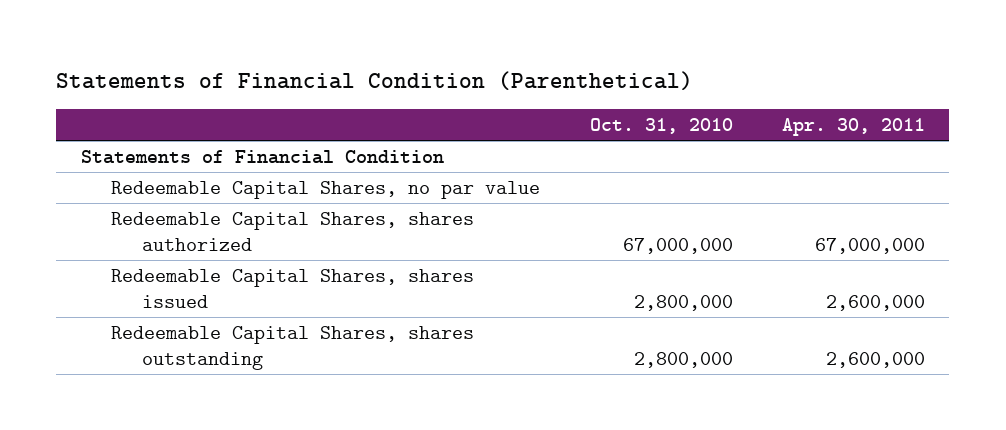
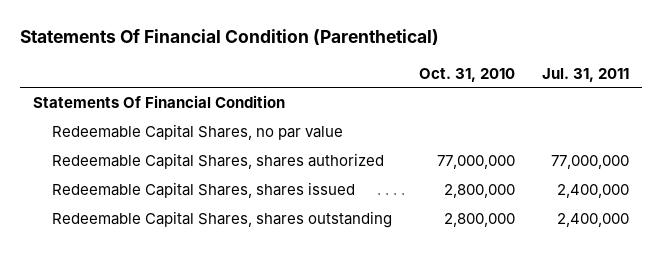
[56,71,694,91] Statements of Financial Condition (Parenthetical) -> [19,29,439,46] Statements Of Financial Condition (Parenthetical)
[781,118,925,137] Apr. 30, 2011 -> none
none -> [541,67,629,82] Jul. 31, 2011
[81,149,445,164] Statements of Financial Condition -> [33,94,286,108] Statements Of Financial Condition
[622,237,733,254] 67,000,000 -> [436,154,515,169] 77,000,000

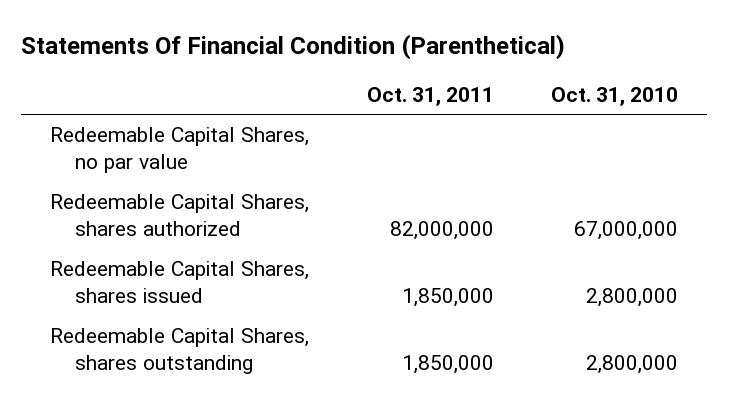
[541,67,629,82] Jul. 31, 2011 -> none
none -> [366,86,494,106] Oct. 31, 2011
[33,94,286,108] Statements Of Financial Condition -> none
[436,154,515,169] 77,000,000 -> [574,221,679,241] 67,000,000

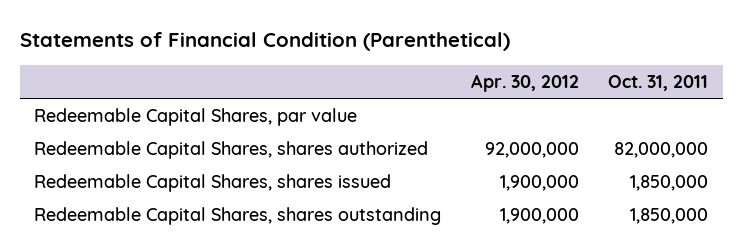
[21,33,566,60] Statements Of Financial Condition (Parenthetical) -> [19,32,510,52] Statements of Financial Condition (Parenthetical)
[551,86,679,106] Oct. 31, 2010 -> none
none -> [470,74,579,93] Apr. 30, 2012
[50,127,310,174] Redeemable Capital Shares, no par value -> [34,107,358,126] Redeemable Capital Shares, par value

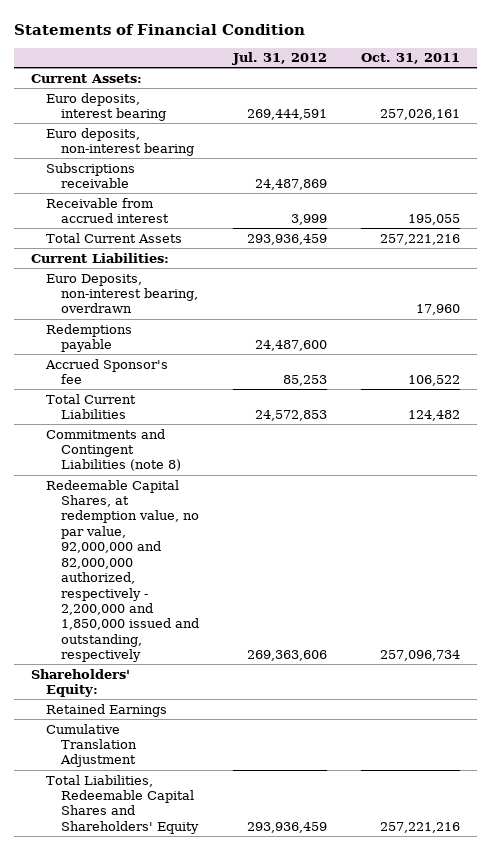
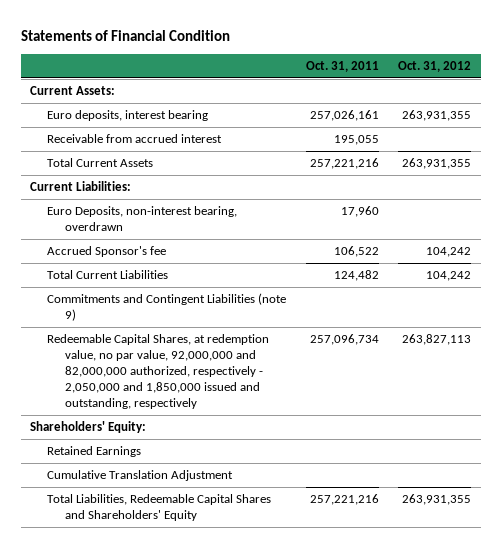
[232,52,328,66] Jul. 31, 2012 -> none
none -> [397,61,471,73] Oct. 31, 2012
[46,127,195,157] Euro deposits, non-interest bearing -> none
[46,162,136,189] Subscriptions receivable -> none
[46,323,133,353] Redemptions payable -> none
[46,428,182,472] Commitments and Contingent Liabilities (note 8) -> [47,293,287,322] Commitments and Contingent Liabilities (note 9)
[46,479,200,663] Redeemable Capital Shares, at redemption value, no par value, 92,000,000 and 82,000,000 authorized, respectively - 2,200,000 and 1,850,000 issued and outstanding, respectively -> [47,334,270,410] Redeemable Capital Shares, at redemption value, no par value, 92,000,000 and 82,000,000 authorized, respectively - 2,050,000 and 1,850,000 issued and outstanding, respectively

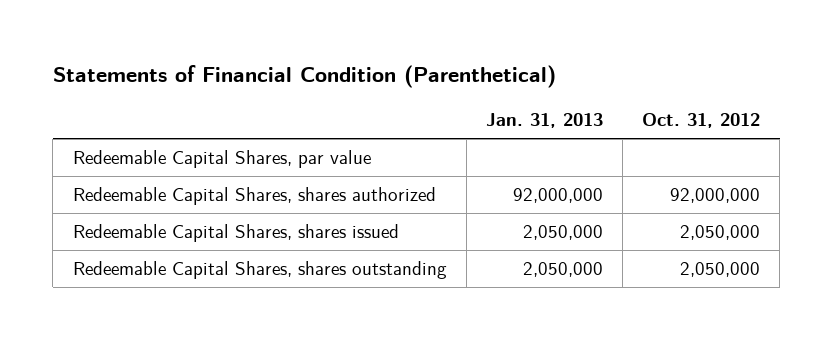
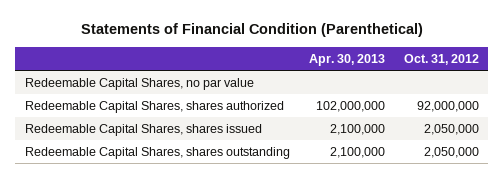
[485,113,603,129] Jan. 31, 2013 -> none
none -> [308,53,385,66] Apr. 30, 2013
[72,150,371,169] Redeemable Capital Shares, par value -> [24,78,254,91] Redeemable Capital Shares, no par value

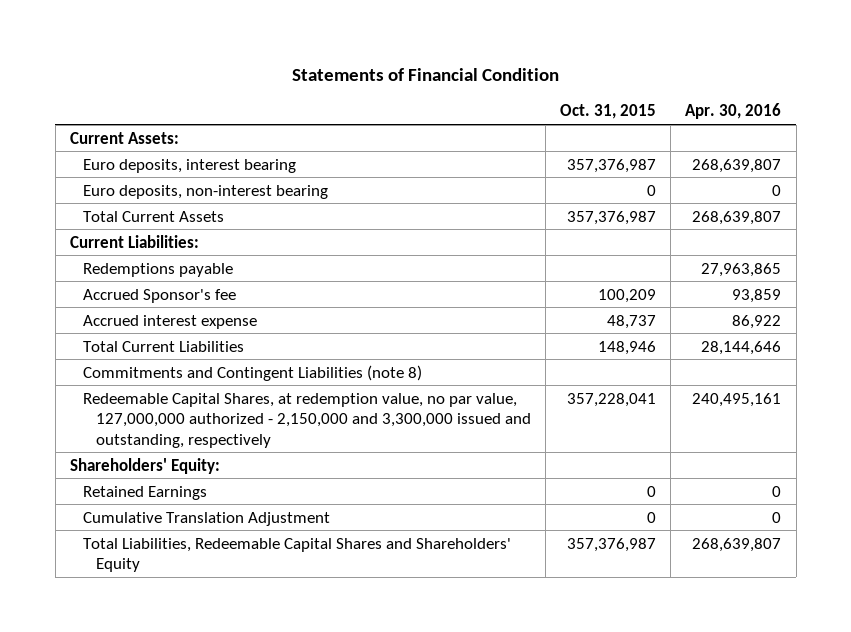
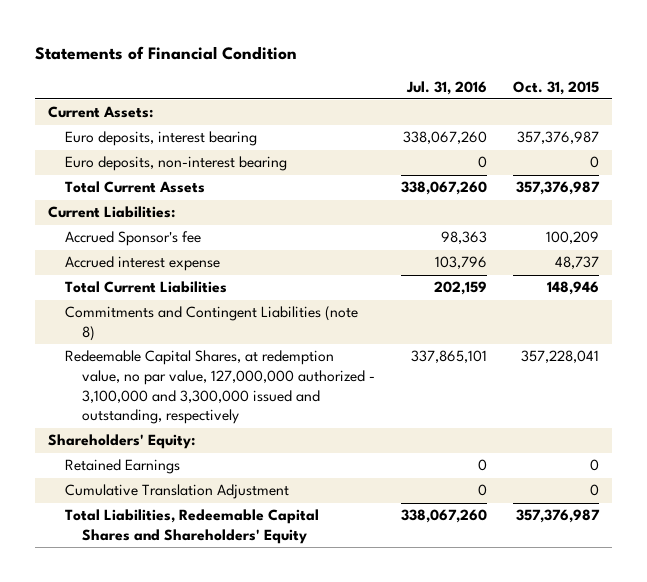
[685,103,782,120] Apr. 30, 2016 -> none
none -> [405,80,487,95] Jul. 31, 2016
[82,262,233,277] Redemptions payable -> none
[82,392,532,448] Redeemable Capital Shares, at redemption value, no par value, 127,000,000 authorized - 2,150,000 and 3,300,000 issued and outstanding, respectively -> [65,350,375,425] Redeemable Capital Shares, at redemption value, no par value, 127,000,000 authorized - 3,100,000 and 3,300,000 issued and outstanding, respectively

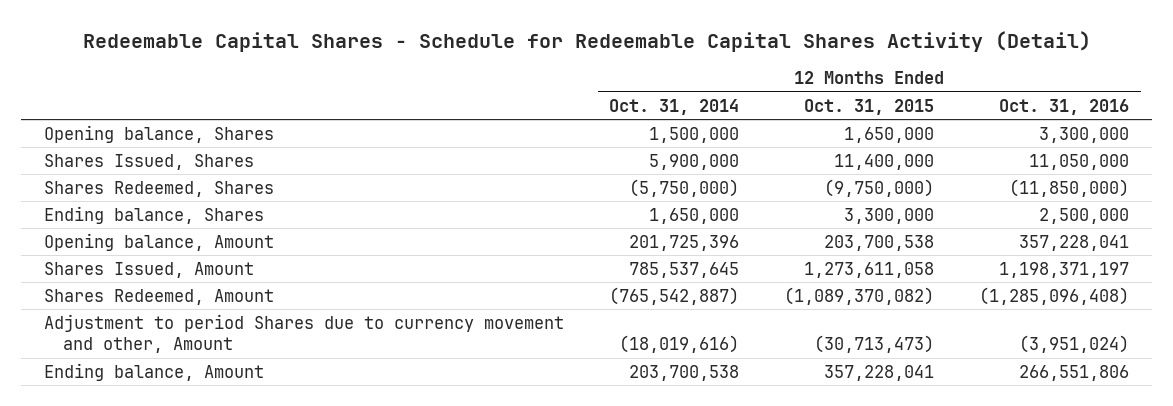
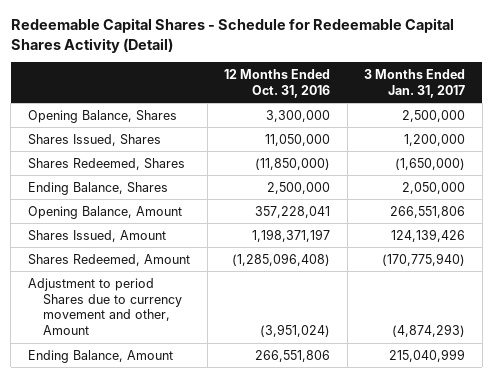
[609,98,740,115] Oct. 31, 2014 -> none
[804,98,935,115] Oct. 31, 2015 -> none
none -> [364,69,466,98] 3 Months Ended Jan. 31, 2017
[43,124,274,143] Opening balance, Shares -> [27,109,177,123] Opening Balance, Shares
[43,205,264,224] Ending balance, Shares -> [27,181,168,195] Ending Balance, Shares
[43,232,274,251] Opening balance, Amount -> [27,205,182,219] Opening Balance, Amount
[43,362,264,381] Ending balance, Amount -> [27,349,173,363] Ending Balance, Amount

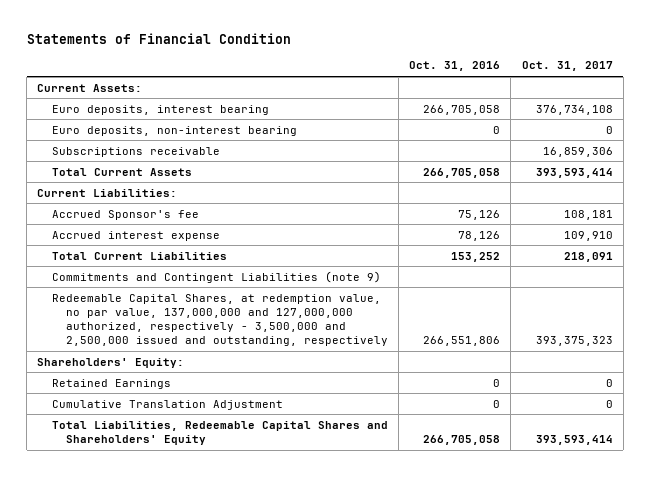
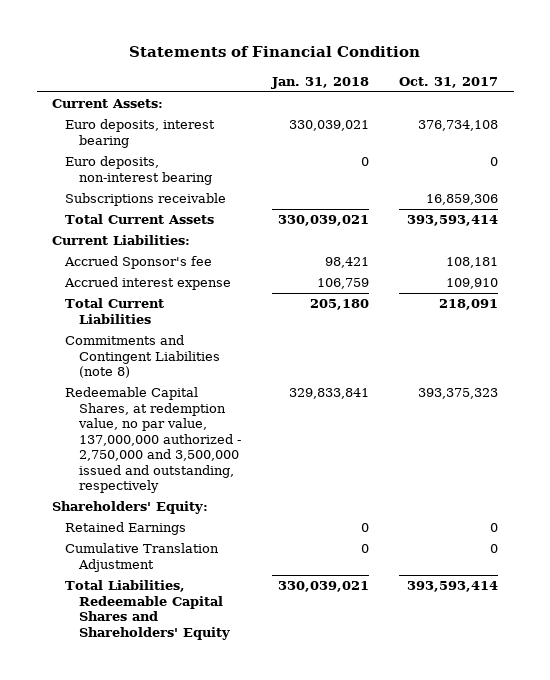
[409,61,501,72] Oct. 31, 2016 -> none
none -> [270,76,369,89] Jan. 31, 2018
[51,270,381,283] Commitments and Contingent Liabilities (note 9) -> [65,335,220,379] Commitments and Contingent Liabilities (note 8)
[51,293,389,347] Redeemable Capital Shares, at redemption value, no par value, 137,000,000 and 127,000,000 authorized, respectively - 3,500,000 and 2,500,000 issued and outstanding, respectively -> [65,387,241,494] Redeemable Capital Shares, at redemption value, no par value, 137,000,000 authorized - 2,750,000 and 3,500,000 issued and outstanding, respectively

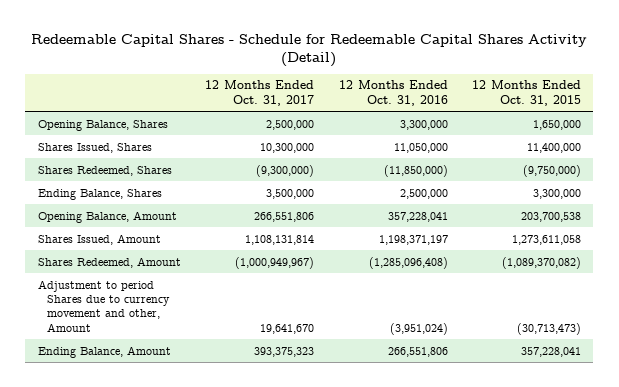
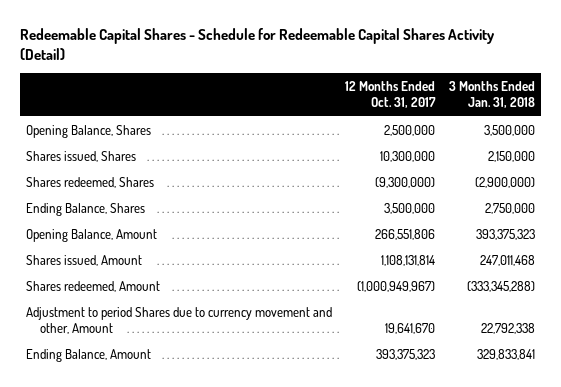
[338,80,448,106] 12 Months Ended Oct. 31, 2016 -> none
[471,80,581,106] 12 Months Ended Oct. 31, 2015 -> none
none -> [448,81,535,109] 3 Months Ended Jan. 31, 2018
[37,142,152,153] Shares Issued, Shares -> [26,150,137,162] Shares issued, Shares
[37,165,172,176] Shares Redeemed, Shares -> [26,176,155,188] Shares redeemed, Shares
[37,233,161,245] Shares Issued, Amount -> [26,254,143,266] Shares issued, Amount
[37,256,181,268] Shares Redeemed, Amount -> [26,280,161,292] Shares redeemed, Amount

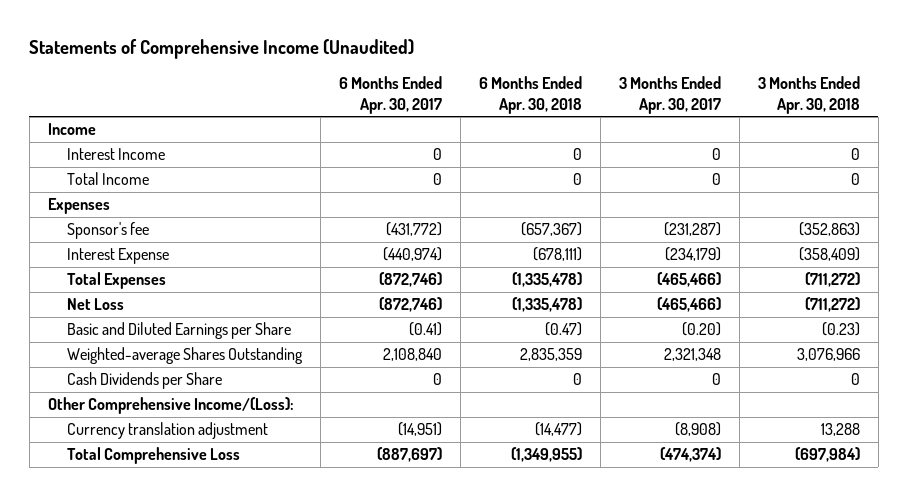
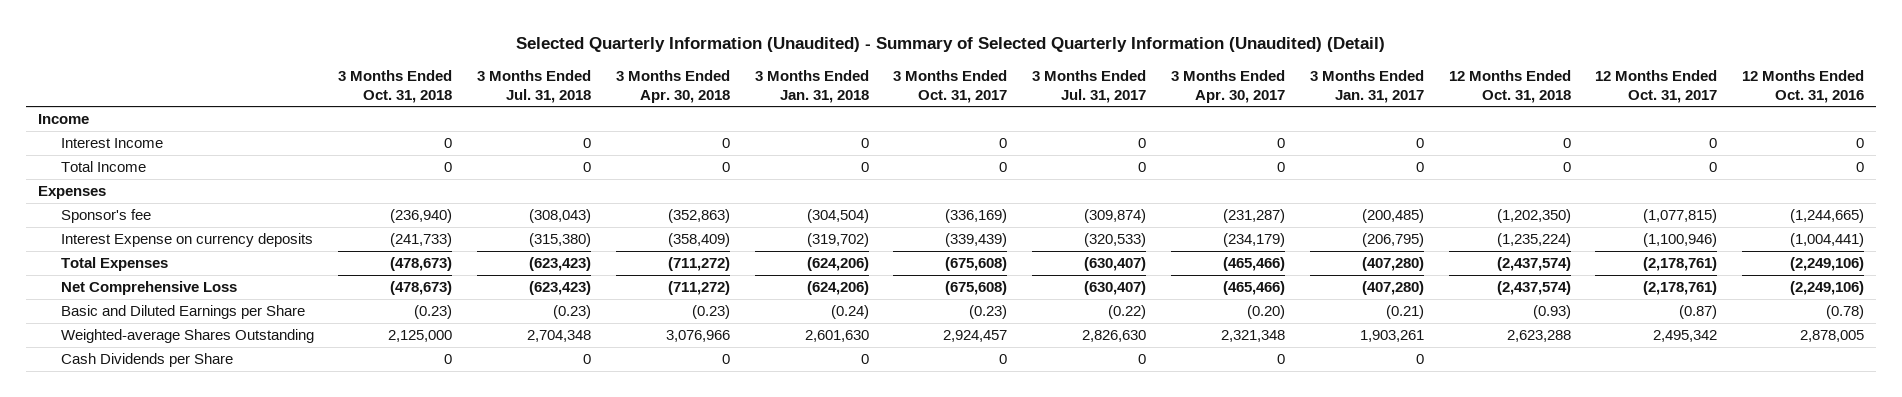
[29,39,415,60] Statements of Comprehensive Income (Unaudited) -> [516,37,1386,53] Selected Quarterly Information (Unaudited) - Summary of Selected Quarterly Information (Unaudited) (Detail)
[338,75,442,114] 6 Months Ended Apr. 30, 2017 -> none
[478,75,582,114] 6 Months Ended Apr. 30, 2018 -> none
none -> [338,69,453,103] 3 Months Ended Oct. 31, 2018
none -> [477,69,592,103] 3 Months Ended Jul. 31, 2018
none -> [754,69,869,103] 3 Months Ended Jan. 31, 2018
none -> [893,69,1008,103] 3 Months Ended Oct. 31, 2017
none -> [1032,69,1147,103] 3 Months Ended Jul. 31, 2017
none -> [1309,69,1424,103] 3 Months Ended Jan. 31, 2017
none -> [1448,69,1571,103] 12 Months Ended Oct. 31, 2018
none -> [1595,69,1718,103] 12 Months Ended Oct. 31, 2017
none -> [1742,69,1865,103] 12 Months Ended Oct. 31, 2016
[66,248,169,265] Interest Expense -> [60,232,313,247] Interest Expense on currency deposits
[66,298,124,311] Net Loss -> [60,280,237,295] Net Comprehensive Loss
[47,397,294,415] Other Comprehensive Income/(Loss): -> none
[66,422,268,440] Currency translation adjustment -> none
[66,447,240,465] Total Comprehensive Loss -> none

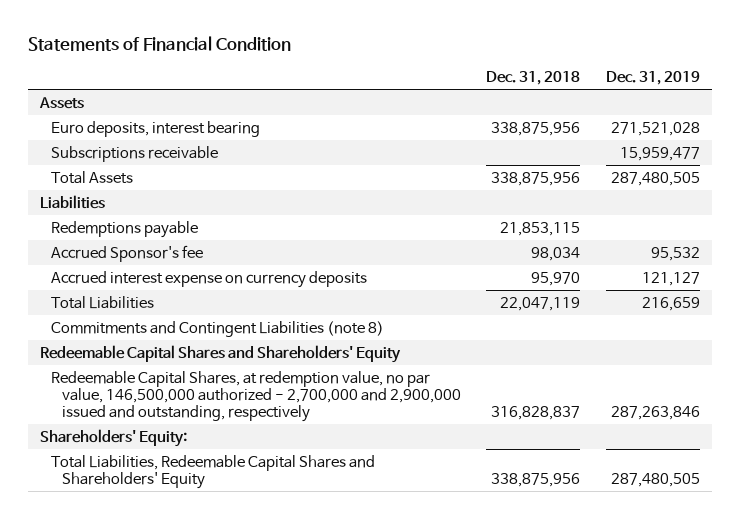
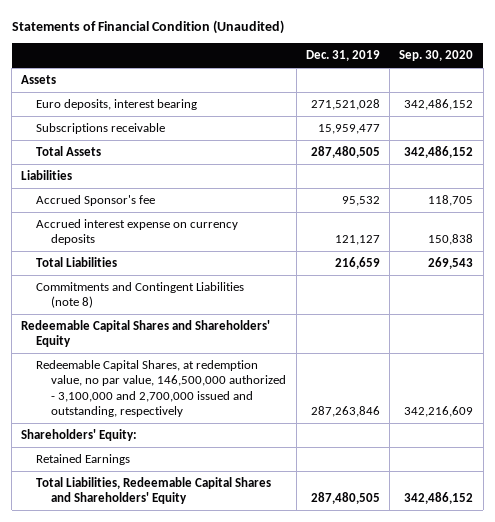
[27,36,291,52] Statements of Financial Condition -> [11,19,284,34] Statements of Financial Condition (Unaudited)
[486,71,581,86] Dec. 31, 2018 -> none
none -> [399,50,474,62] Sep. 30, 2020
[50,220,198,238] Redemptions payable -> none
[50,370,461,422] Redeemable Capital Shares, at redemption value, no par value, 146,500,000 authorized - 2,700,000 and 2,900,000 issued and outstanding, respectively -> [36,359,287,417] Redeemable Capital Shares, at redemption value, no par value, 146,500,000 authorized - 3,100,000 and 2,700,000 issued and outstanding, respectively
none -> [36,453,131,465] Retained Earnings

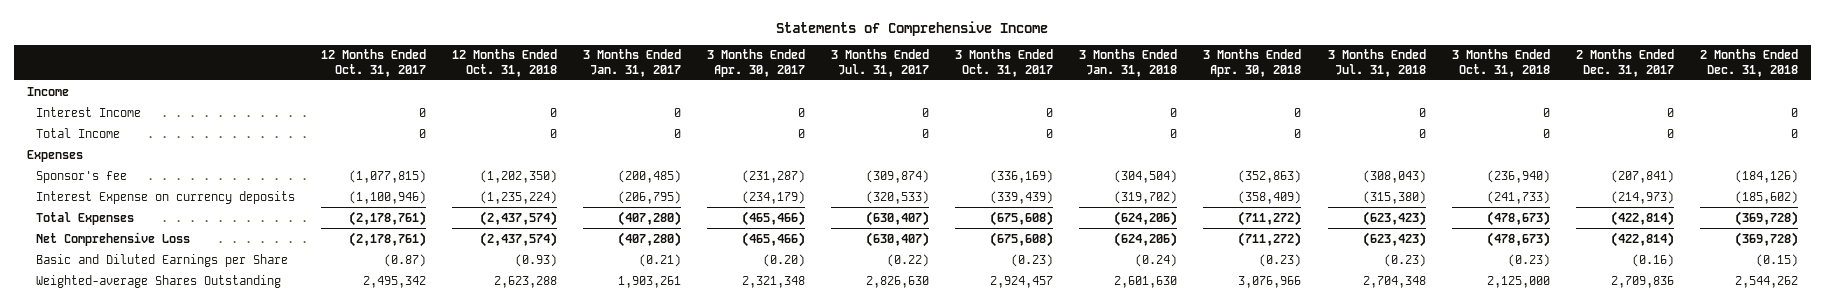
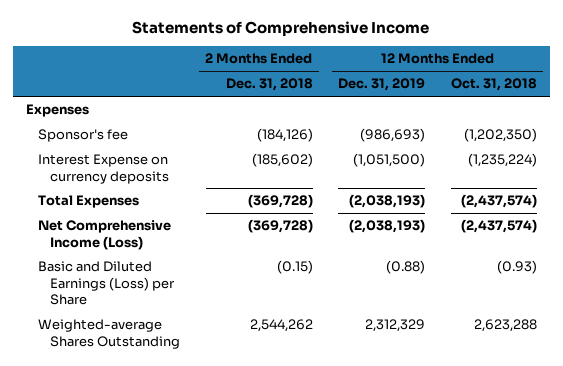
[321,49,427,77] 12 Months Ended Oct. 31, 2017 -> none
[583,49,682,77] 3 Months Ended Jan. 31, 2017 -> none
[707,49,806,77] 3 Months Ended Apr. 30, 2017 -> none
[831,49,930,77] 3 Months Ended Jul. 31, 2017 -> none
[955,49,1054,77] 3 Months Ended Oct. 31, 2017 -> none
[1079,49,1178,77] 3 Months Ended Jan. 31, 2018 -> none
[1203,49,1302,77] 3 Months Ended Apr. 30, 2018 -> none
[1327,49,1426,77] 3 Months Ended Jul. 31, 2018 -> none
[1451,49,1550,77] 3 Months Ended Oct. 31, 2018 -> none
[1575,49,1674,77] 2 Months Ended Dec. 31, 2017 -> none
none -> [338,78,426,92] Dec. 31, 2019
[26,86,69,96] Income -> none
[35,106,141,117] Interest Income -> none
[35,127,120,138] Total Income -> none
[35,231,190,246] Net Comprehensive Loss -> [37,220,171,250] Net Comprehensive Income (Loss)
[35,253,288,267] Basic and Diluted Earnings per Share -> [37,261,176,306] Basic and Diluted Earnings (Loss) per Share

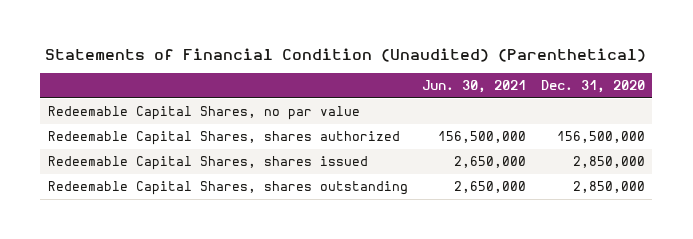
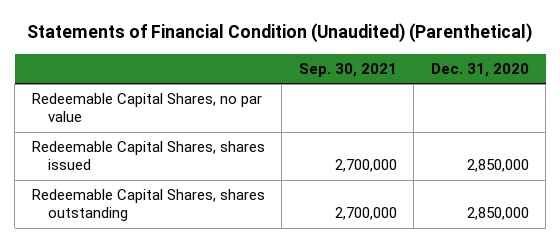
[422,80,527,94] Jun. 30, 2021 -> none
none -> [298,62,397,77] Sep. 30, 2021
[47,131,400,146] Redeemable Capital Shares, shares authorized -> none

